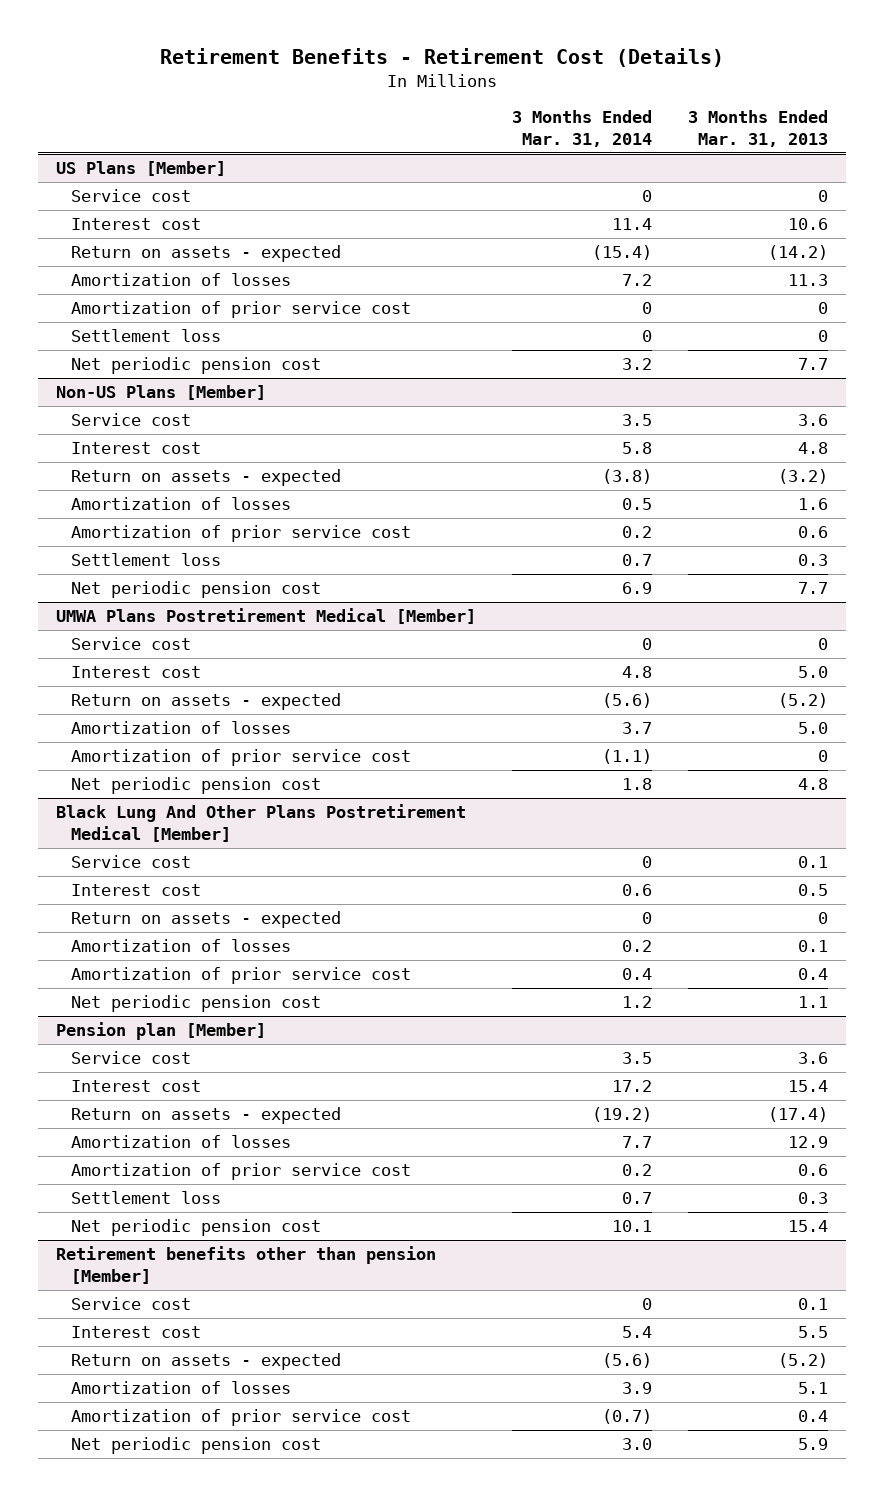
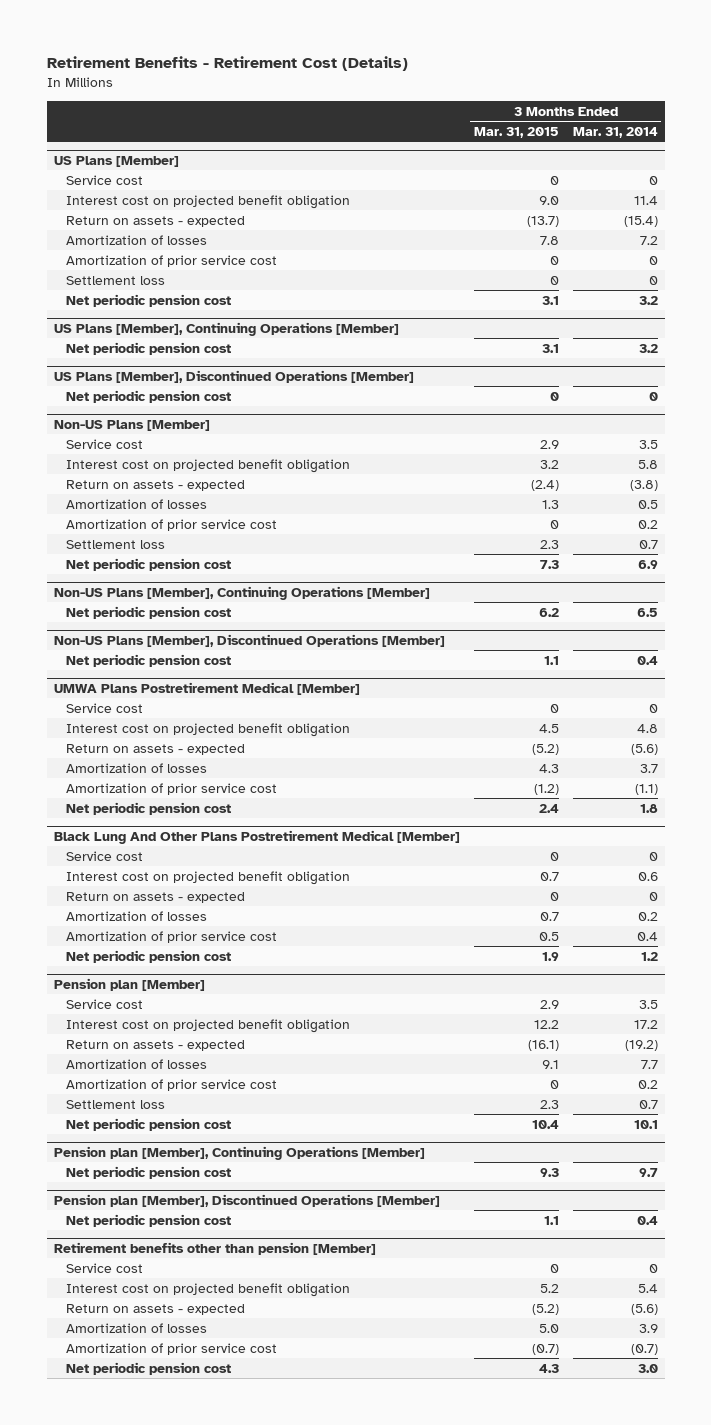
[687,110,828,148] 3 Months Ended Mar. 31, 2013 -> none
none -> [473,126,559,138] Mar. 31, 2015
[71,217,202,230] Interest cost -> [65,194,350,209] Interest cost on projected benefit obligation
none -> [53,321,399,336] US Plans [Member], Continuing Operations [Member]
none -> [65,341,231,355] Net periodic pension cost
none -> [53,369,414,383] US Plans [Member], Discontinued Operations [Member]
none -> [65,389,231,403] Net periodic pension cost
[71,441,202,454] Interest cost -> [65,458,350,473] Interest cost on projected benefit obligation
none -> [53,585,430,600] Non-US Plans [Member], Continuing Operations [Member]
none -> [65,605,231,619] Net periodic pension cost
none -> [53,633,445,647] Non-US Plans [Member], Discontinued Operations [Member]
none -> [65,653,231,667] Net periodic pension cost
[71,665,202,678] Interest cost -> [65,722,350,737] Interest cost on projected benefit obligation
[71,883,202,896] Interest cost -> [65,870,350,885] Interest cost on projected benefit obligation
[71,1079,202,1092] Interest cost -> [65,1018,350,1033] Interest cost on projected benefit obligation
none -> [53,1145,425,1160] Pension plan [Member], Continuing Operations [Member]
none -> [65,1165,231,1179] Net periodic pension cost
none -> [53,1193,440,1207] Pension plan [Member], Discontinued Operations [Member]
none -> [65,1213,231,1227] Net periodic pension cost
[71,1325,202,1338] Interest cost -> [65,1282,350,1297] Interest cost on projected benefit obligation

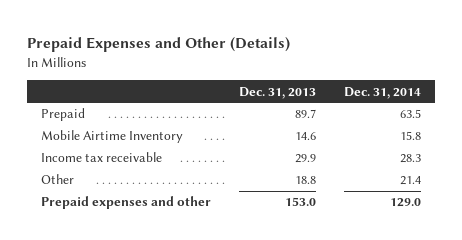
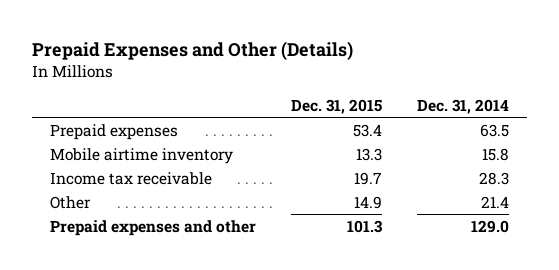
[239,86,317,99] Dec. 31, 2013 -> none
none -> [291,98,383,114] Dec. 31, 2015
[41,108,86,122] Prepaid -> [49,123,178,140] Prepaid expenses
[41,130,184,144] Mobile Airtime Inventory -> [49,147,233,164] Mobile airtime inventory

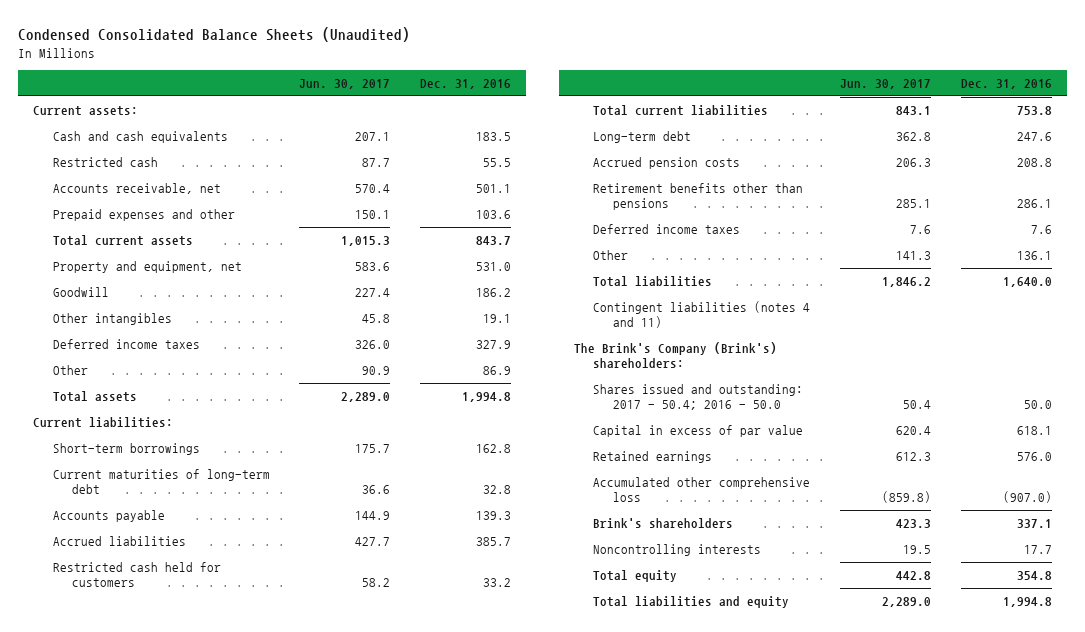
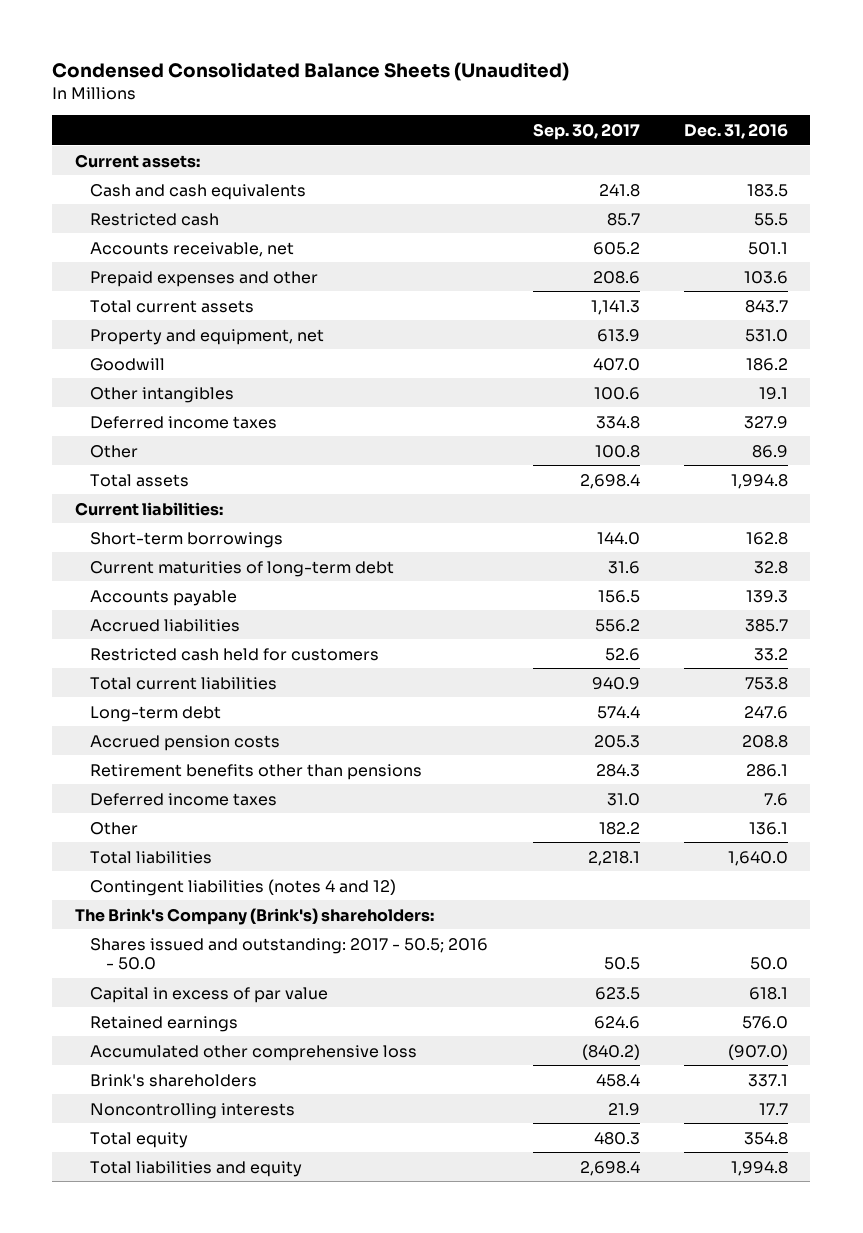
[299,79,391,90] Jun. 30, 2017 -> none
none -> [532,122,640,140] Sep. 30, 2017
[593,301,811,329] Contingent liabilities (notes 4 and 11) -> [90,878,397,896] Contingent liabilities (notes 4 and 12)
[593,384,804,411] Shares issued and outstanding: 2017 - 50.4; 2016 - 50.0 -> [90,937,489,970] Shares issued and outstanding: 2017 - 50.5; 2016 - 50.0

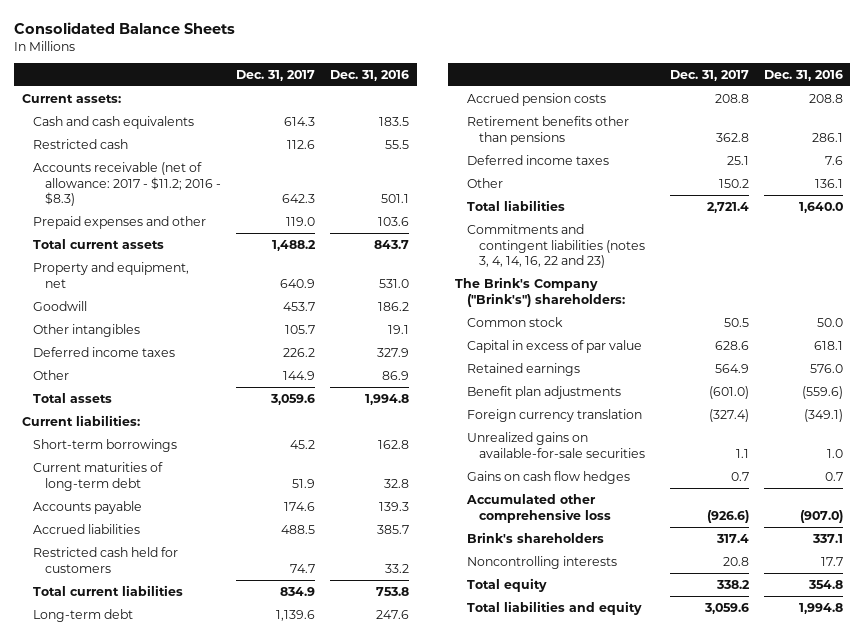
[52,62,570,82] Condensed Consolidated Balance Sheets (Unaudited) -> [14,21,236,34] Consolidated Balance Sheets
[532,122,640,140] Sep. 30, 2017 -> none
none -> [236,69,316,81] Dec. 31, 2017
[90,241,295,257] Accounts receivable, net -> [33,161,222,207] Accounts receivable (net of allowance: 2017 - $11.2; 2016 - $8.3)
[90,878,397,896] Contingent liabilities (notes 4 and 12) -> [467,223,645,269] Commitments and contingent liabilities (notes 3, 4, 14, 16, 22 and 23)
[74,907,434,925] The Brink's Company (Brink's) shareholders: -> [455,276,626,307] The Brink's Company ("Brink's") shareholders:
[90,937,489,970] Shares issued and outstanding: 2017 - 50.5; 2016 - 50.0 -> [467,316,564,327] Common stock
none -> [467,385,622,399] Benefit plan adjustments
none -> [467,408,643,422] Foreign currency translation
none -> [467,431,645,458] Unrealized gains on available-for-sale securities
none -> [467,470,631,484] Gains on cash flow hedges

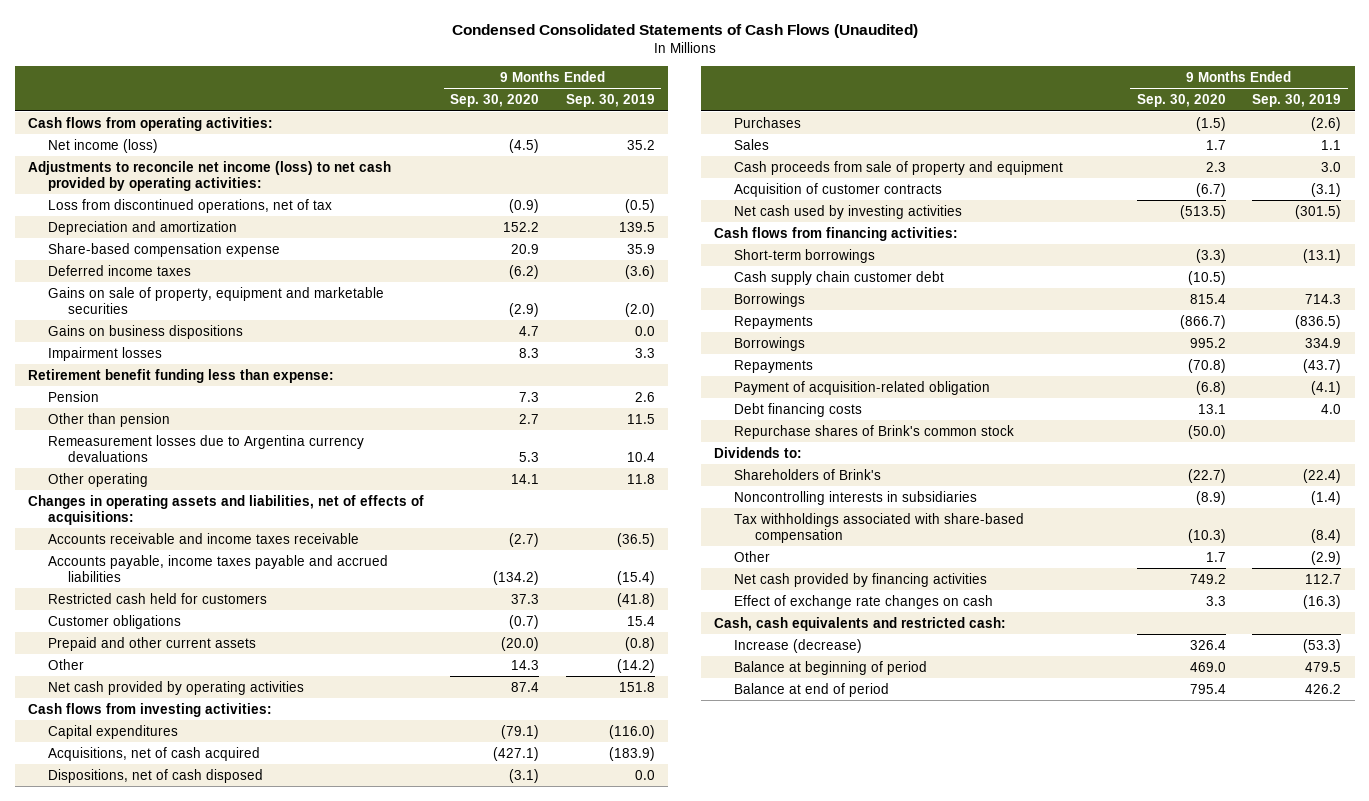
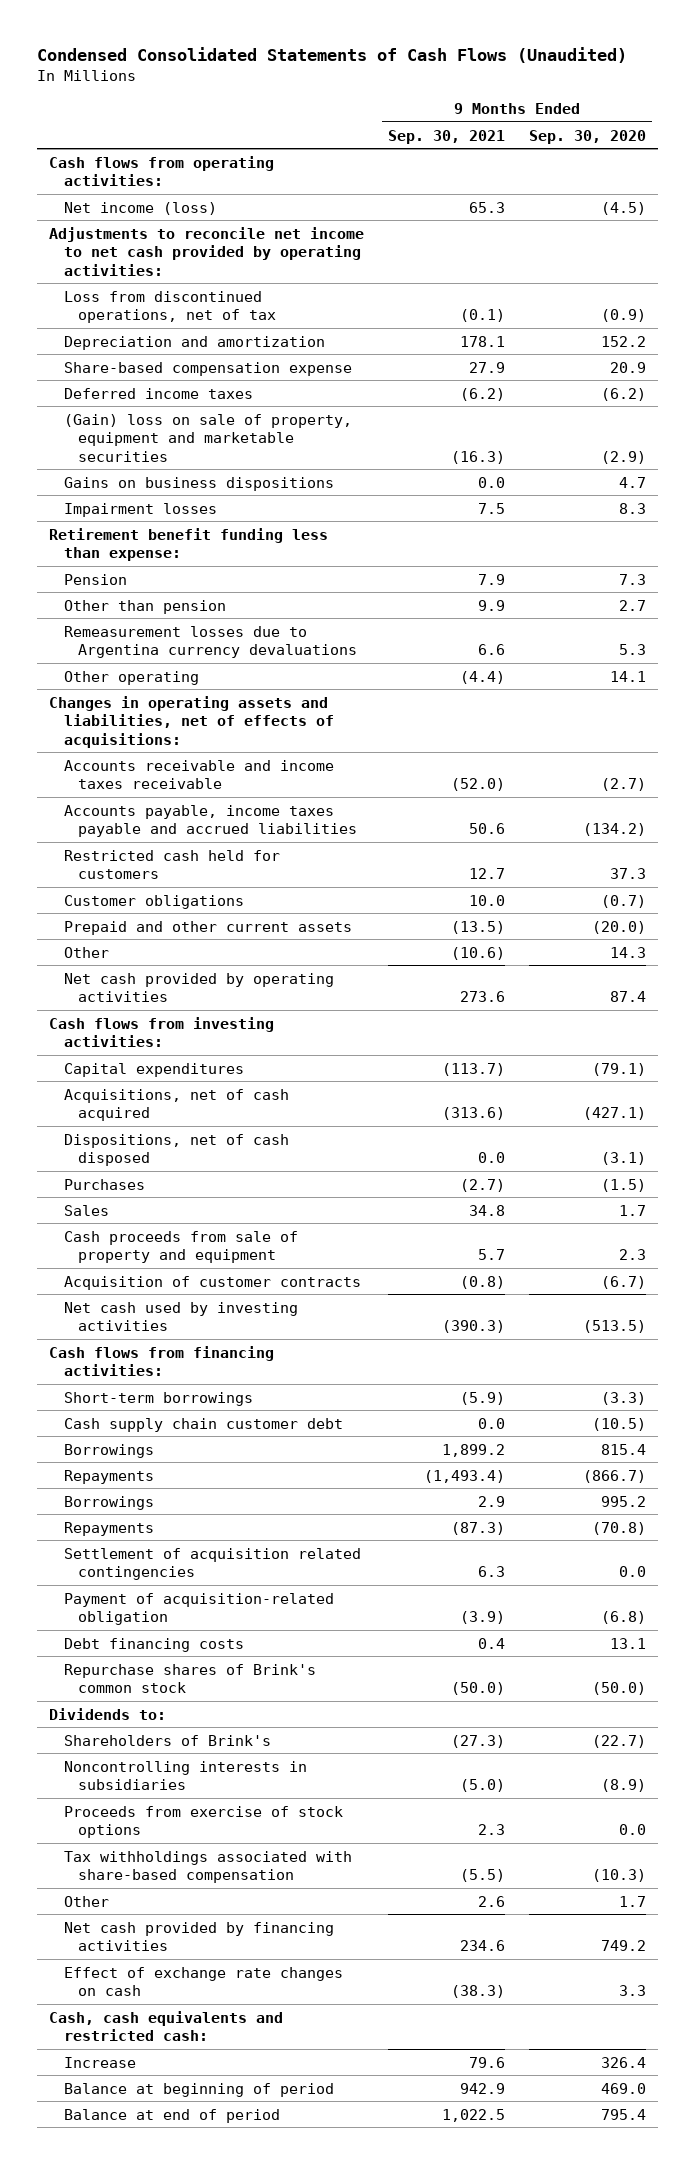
[565,94,655,108] Sep. 30, 2019 -> none
none -> [387,129,505,144] Sep. 30, 2021
[27,160,391,191] Adjustments to reconcile net income (loss) to net cash provided by operating activities: -> [49,226,365,276] Adjustments to reconcile net income to net cash provided by operating activities:
[47,286,384,314] Gains on sale of property, equipment and marketable securities -> [63,413,352,462] (Gain) loss on sale of property, equipment and marketable securities
none -> [63,1547,361,1581] Settlement of acquisition related contingencies
none -> [63,1805,343,1839] Proceeds from exercise of stock options
[734,638,863,653] Increase (decrease) -> [63,2056,136,2068] Increase

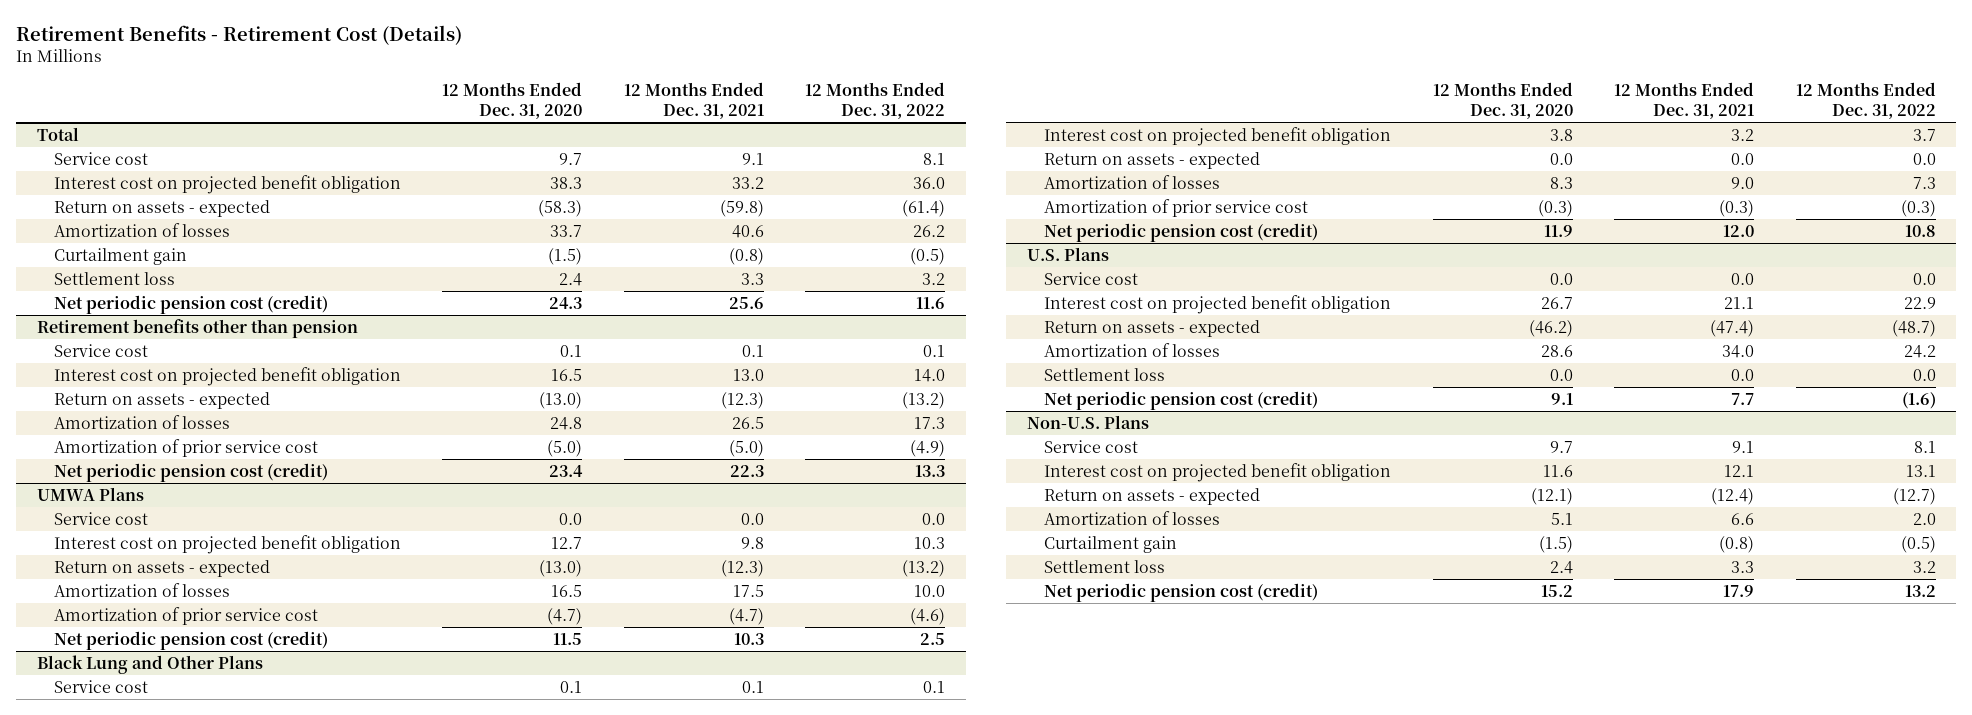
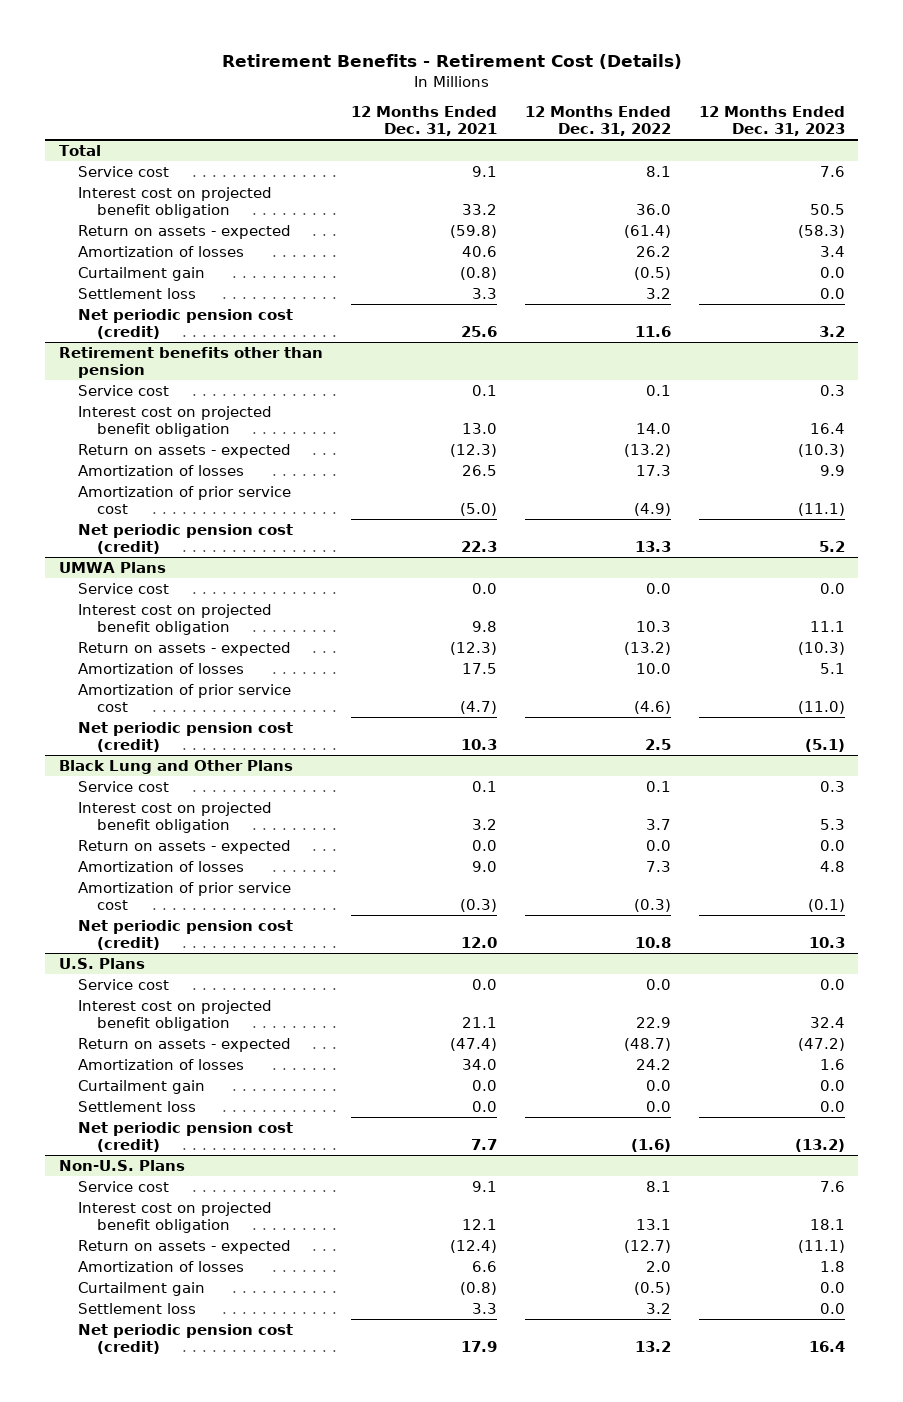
[442,82,583,119] 12 Months Ended Dec. 31, 2020 -> none
none -> [698,105,845,136] 12 Months Ended Dec. 31, 2023
none -> [78,1079,206,1094] Curtailment gain

